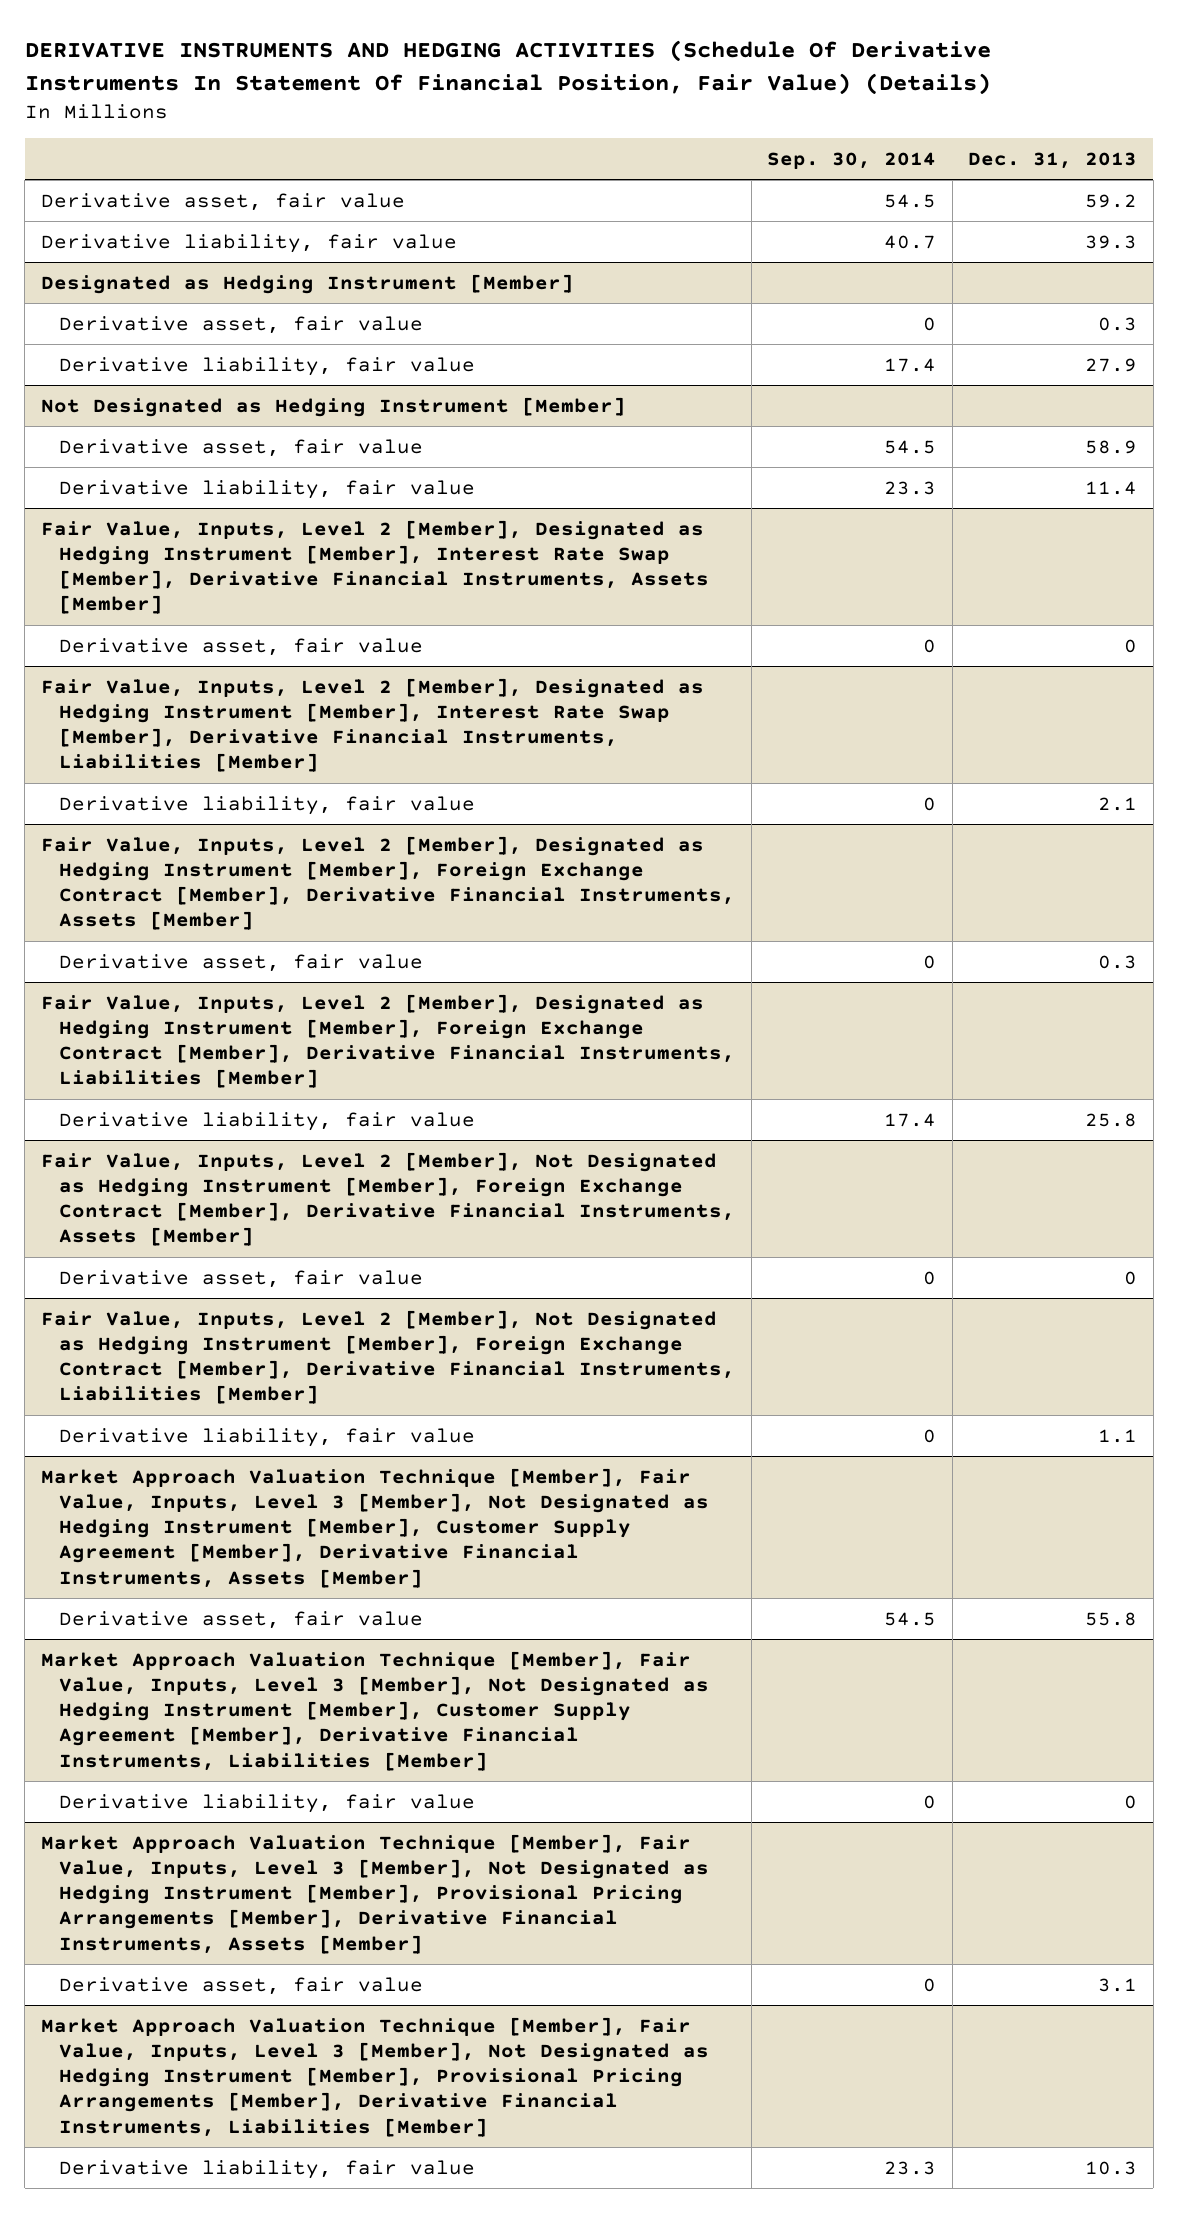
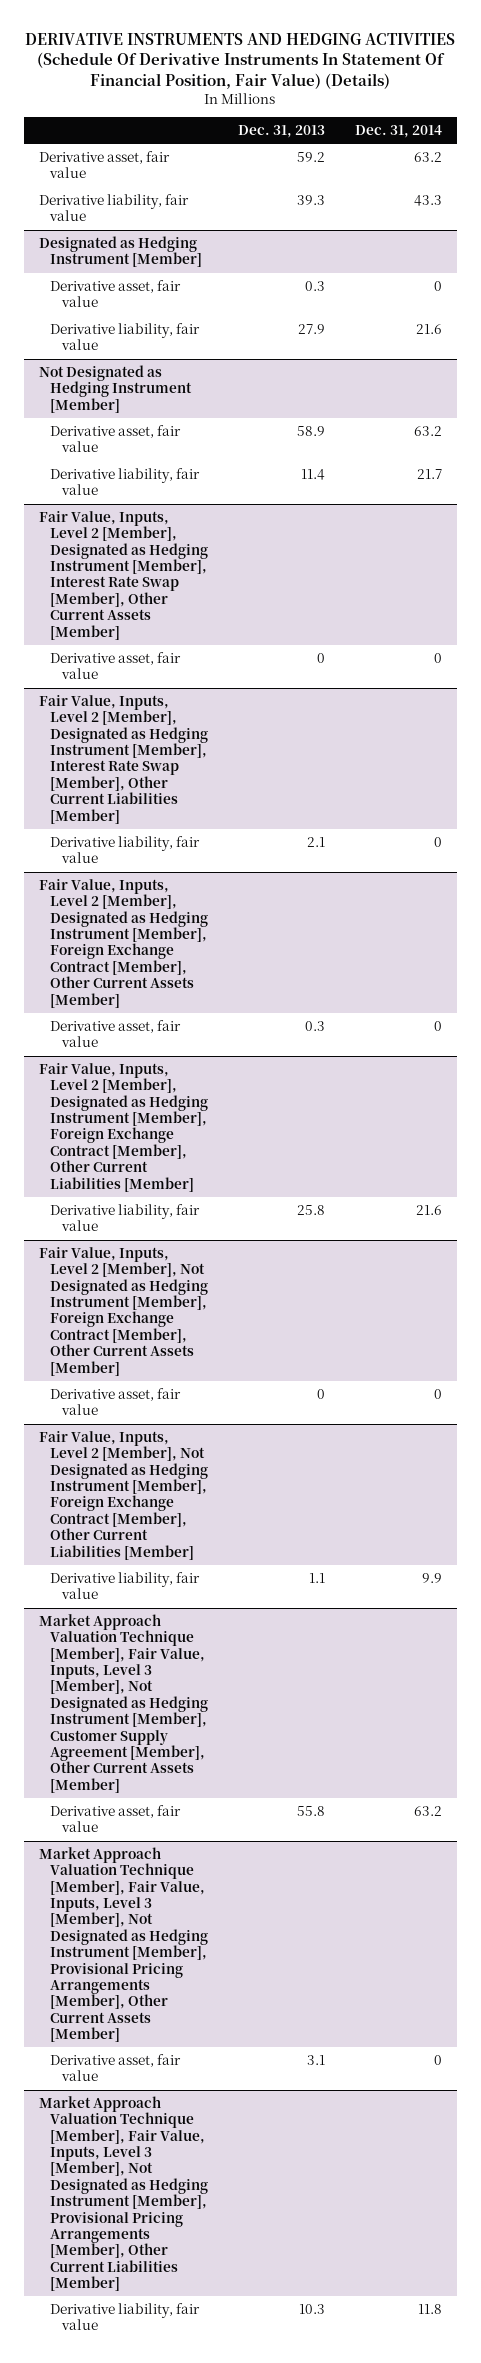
[767,151,937,169] Sep. 30, 2014 -> none
none -> [354,124,442,138] Dec. 31, 2014
[41,519,709,615] Fair Value, Inputs, Level 2 [Member], Designated as Hedging Instrument [Member], Interest Rate Swap [Member], Derivative Financial Instruments, Assets [Member] -> [38,511,209,640] Fair Value, Inputs, Level 2 [Member], Designated as Hedging Instrument [Member], Interest Rate Swap [Member], Other Current Assets [Member]
[41,677,705,773] Fair Value, Inputs, Level 2 [Member], Designated as Hedging Instrument [Member], Interest Rate Swap [Member], Derivative Financial Instruments, Liabilities [Member] -> [38,695,209,824] Fair Value, Inputs, Level 2 [Member], Designated as Hedging Instrument [Member], Interest Rate Swap [Member], Other Current Liabilities [Member]
[41,835,735,931] Fair Value, Inputs, Level 2 [Member], Designated as Hedging Instrument [Member], Foreign Exchange Contract [Member], Derivative Financial Instruments, Assets [Member] -> [38,879,209,1008] Fair Value, Inputs, Level 2 [Member], Designated as Hedging Instrument [Member], Foreign Exchange Contract [Member], Other Current Assets [Member]
[41,993,735,1089] Fair Value, Inputs, Level 2 [Member], Designated as Hedging Instrument [Member], Foreign Exchange Contract [Member], Derivative Financial Instruments, Liabilities [Member] -> [38,1063,209,1192] Fair Value, Inputs, Level 2 [Member], Designated as Hedging Instrument [Member], Foreign Exchange Contract [Member], Other Current Liabilities [Member]
[41,1151,735,1247] Fair Value, Inputs, Level 2 [Member], Not Designated as Hedging Instrument [Member], Foreign Exchange Contract [Member], Derivative Financial Instruments, Assets [Member] -> [38,1247,209,1376] Fair Value, Inputs, Level 2 [Member], Not Designated as Hedging Instrument [Member], Foreign Exchange Contract [Member], Other Current Assets [Member]
[41,1309,735,1405] Fair Value, Inputs, Level 2 [Member], Not Designated as Hedging Instrument [Member], Foreign Exchange Contract [Member], Derivative Financial Instruments, Liabilities [Member] -> [38,1431,209,1560] Fair Value, Inputs, Level 2 [Member], Not Designated as Hedging Instrument [Member], Foreign Exchange Contract [Member], Other Current Liabilities [Member]
[41,1467,709,1588] Market Approach Valuation Technique [Member], Fair Value, Inputs, Level 3 [Member], Not Designated as Hedging Instrument [Member], Customer Supply Agreement [Member], Derivative Financial Instruments, Assets [Member] -> [38,1614,209,1793] Market Approach Valuation Technique [Member], Fair Value, Inputs, Level 3 [Member], Not Designated as Hedging Instrument [Member], Customer Supply Agreement [Member], Other Current Assets [Member]
[41,1650,709,1771] Market Approach Valuation Technique [Member], Fair Value, Inputs, Level 3 [Member], Not Designated as Hedging Instrument [Member], Customer Supply Agreement [Member], Derivative Financial Instruments, Liabilities [Member] -> none
[58,1793,475,1813] Derivative liability, fair value -> none
[41,1833,709,1954] Market Approach Valuation Technique [Member], Fair Value, Inputs, Level 3 [Member], Not Designated as Hedging Instrument [Member], Provisional Pricing Arrangements [Member], Derivative Financial Instruments, Assets [Member] -> [38,1847,209,2042] Market Approach Valuation Technique [Member], Fair Value, Inputs, Level 3 [Member], Not Designated as Hedging Instrument [Member], Provisional Pricing Arrangements [Member], Other Current Assets [Member]
[41,2016,709,2137] Market Approach Valuation Technique [Member], Fair Value, Inputs, Level 3 [Member], Not Designated as Hedging Instrument [Member], Provisional Pricing Arrangements [Member], Derivative Financial Instruments, Liabilities [Member] -> [38,2096,209,2291] Market Approach Valuation Technique [Member], Fair Value, Inputs, Level 3 [Member], Not Designated as Hedging Instrument [Member], Provisional Pricing Arrangements [Member], Other Current Liabilities [Member]

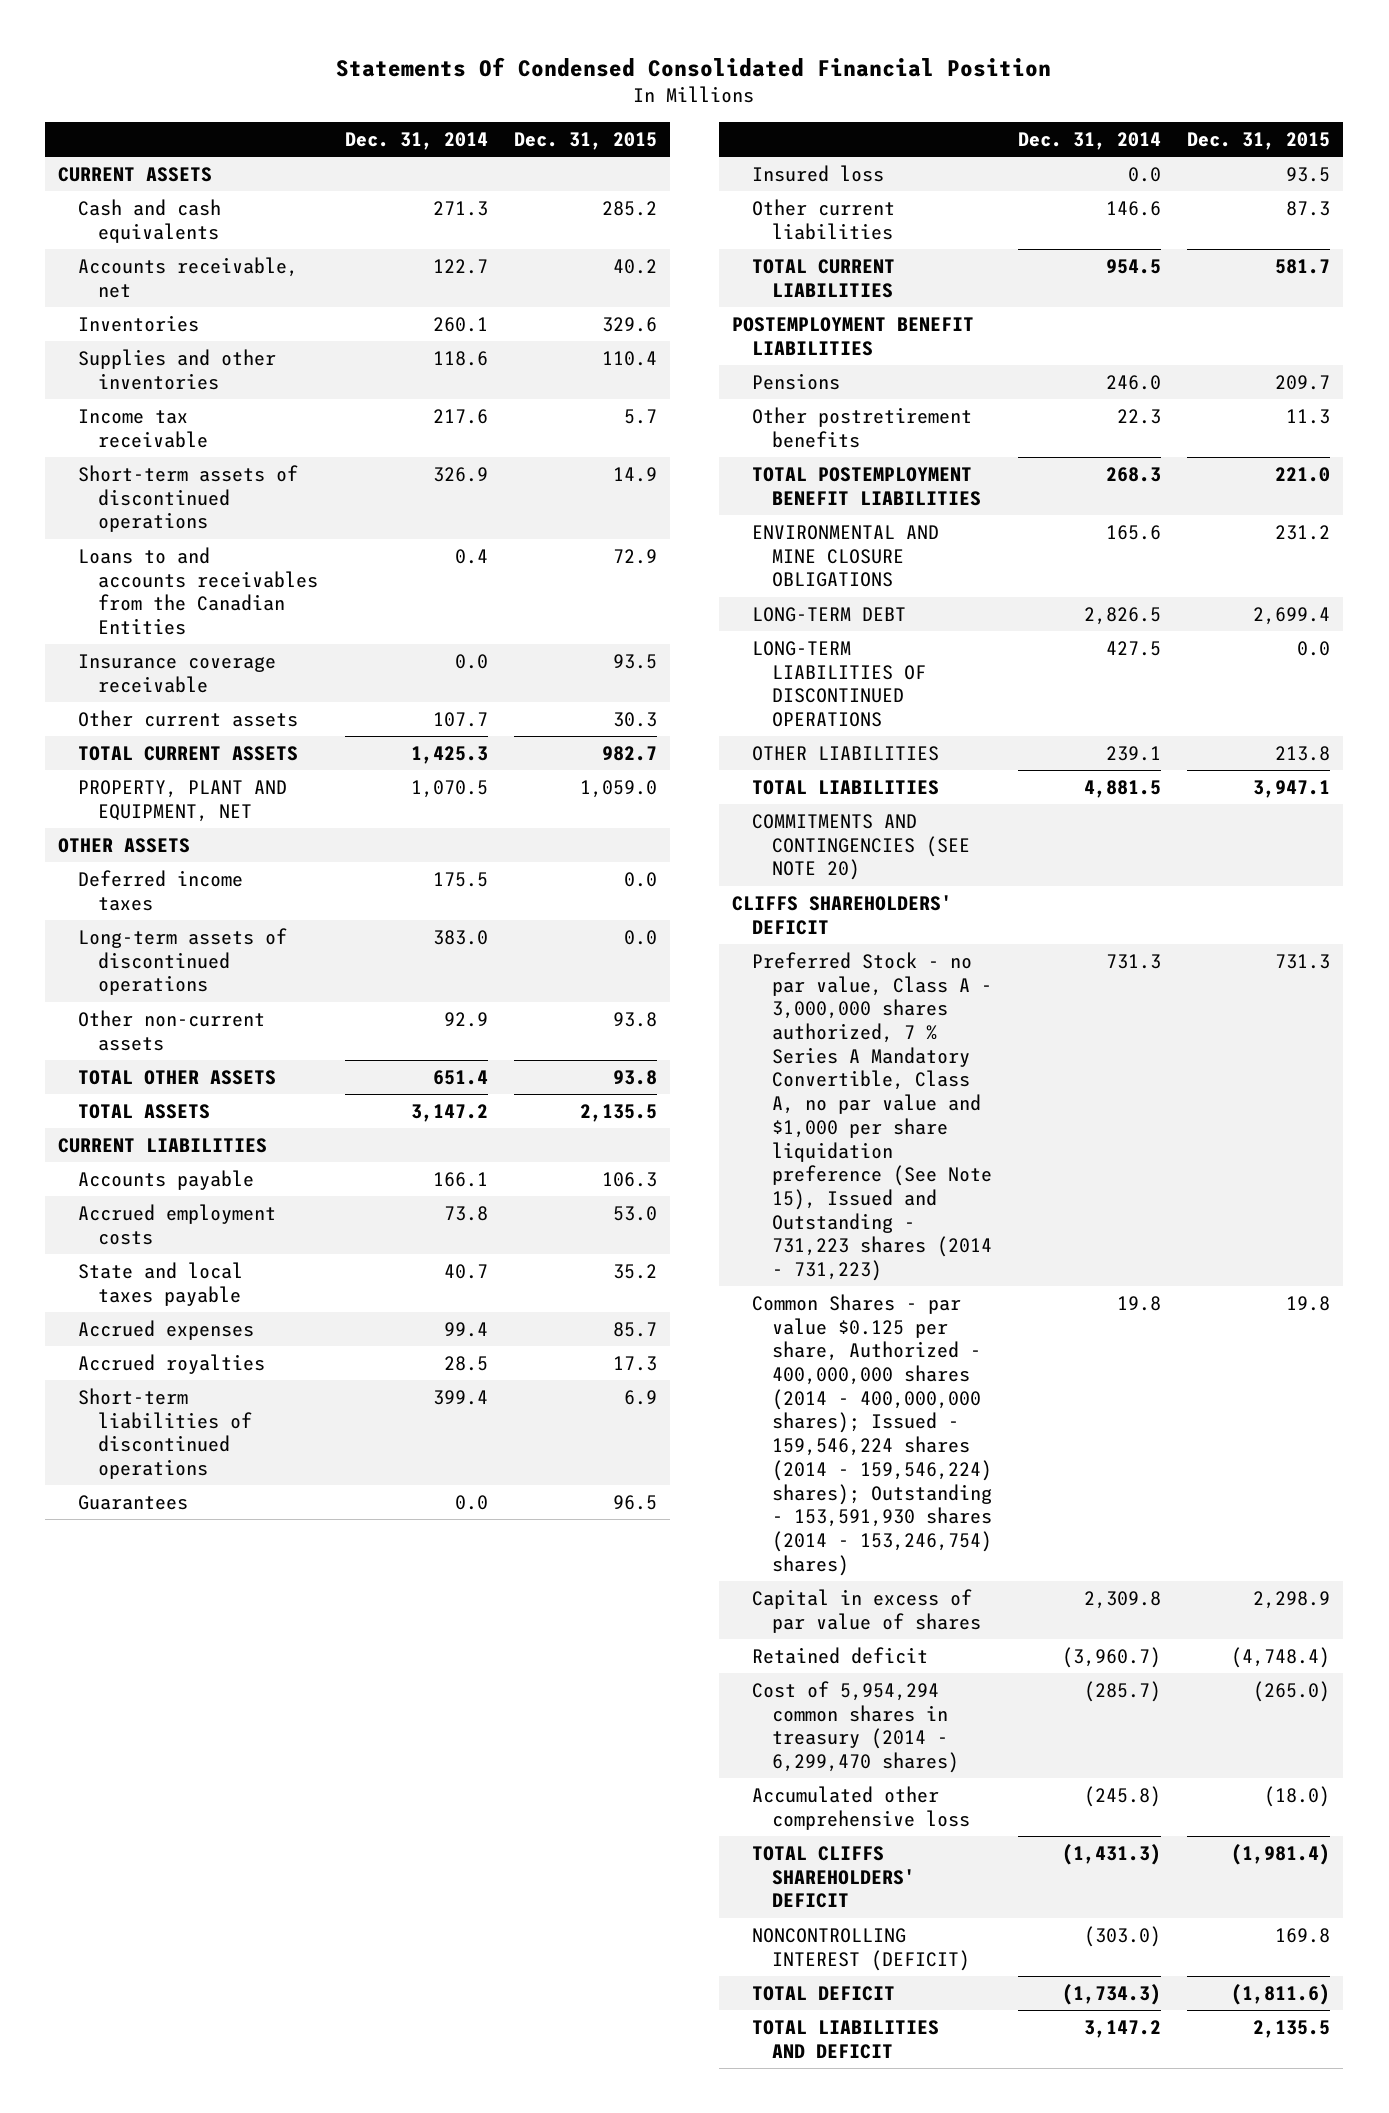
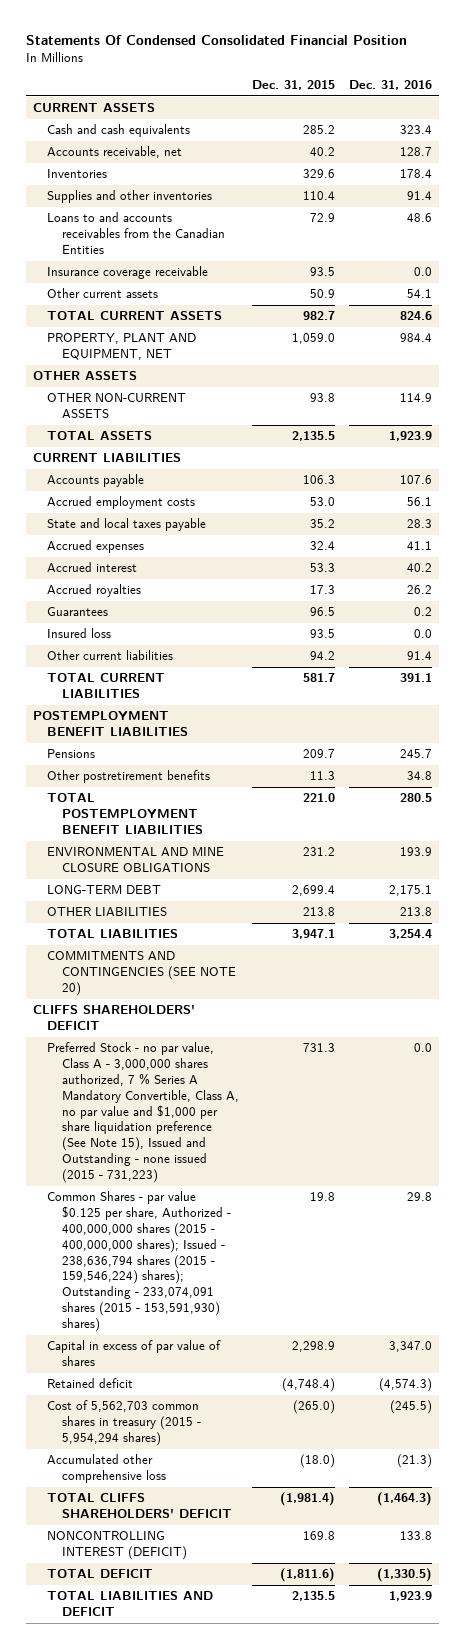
[344,131,488,150] Dec. 31, 2014 -> none
none -> [349,80,433,91] Dec. 31, 2016
[78,408,209,448] Income tax receivable -> none
[78,464,299,533] Short-term assets of discontinued operations -> none
[612,711,657,727] 30.3 -> [310,289,336,299] 50.9
[78,869,244,911] Deferred income taxes -> none
[78,927,288,996] Long-term assets of discontinued operations -> none
[78,1069,277,1085] TOTAL OTHER ASSETS -> none
[78,1009,266,1051] Other non-current assets -> [47,393,187,419] OTHER NON-CURRENT ASSETS
[612,1321,657,1337] 85.7 -> [310,541,336,551] 32.4
none -> [47,562,138,573] Accrued interest
[78,1387,253,1480] Short-term liabilities of discontinued operations -> none
[1286,200,1331,216] 87.3 -> [310,651,336,661] 94.2
[752,640,927,728] LONG-TERM LIABILITIES OF DISCONTINUED OPERATIONS -> none
[752,951,993,1282] Preferred Stock - no par value, Class A - 3,000,000 shares authorized, 7 % Series A Mandatory Convertible, Class A, no par value and $1,000 per share liquidation preference (See Note 15), Issued and Outstanding - 731,223 shares (2014 - 731,223) -> [47,1042,239,1183] Preferred Stock - no par value, Class A - 3,000,000 shares authorized, 7 % Series A Mandatory Convertible, Class A, no par value and $1,000 per share liquidation preference (See Note 15), Issued and Outstanding - none issued (2015 - 731,223)
[752,1293,993,1576] Common Shares - par value $0.125 per share, Authorized - 400,000,000 shares (2014 - 400,000,000 shares); Issued - 159,546,224 shares (2014 - 159,546,224) shares); Outstanding - 153,591,930 shares (2014 - 153,246,754) shares) -> [47,1191,231,1332] Common Shares - par value $0.125 per share, Authorized - 400,000,000 shares (2015 - 400,000,000 shares); Issued - 238,636,794 shares (2015 - 159,546,224) shares); Outstanding - 233,074,091 shares (2015 - 153,591,930) shares)
[752,1680,960,1774] Cost of 5,954,294 common shares in treasury (2014 - 6,299,470 shares) -> [47,1400,201,1446] Cost of 5,562,703 common shares in treasury (2015 - 5,954,294 shares)

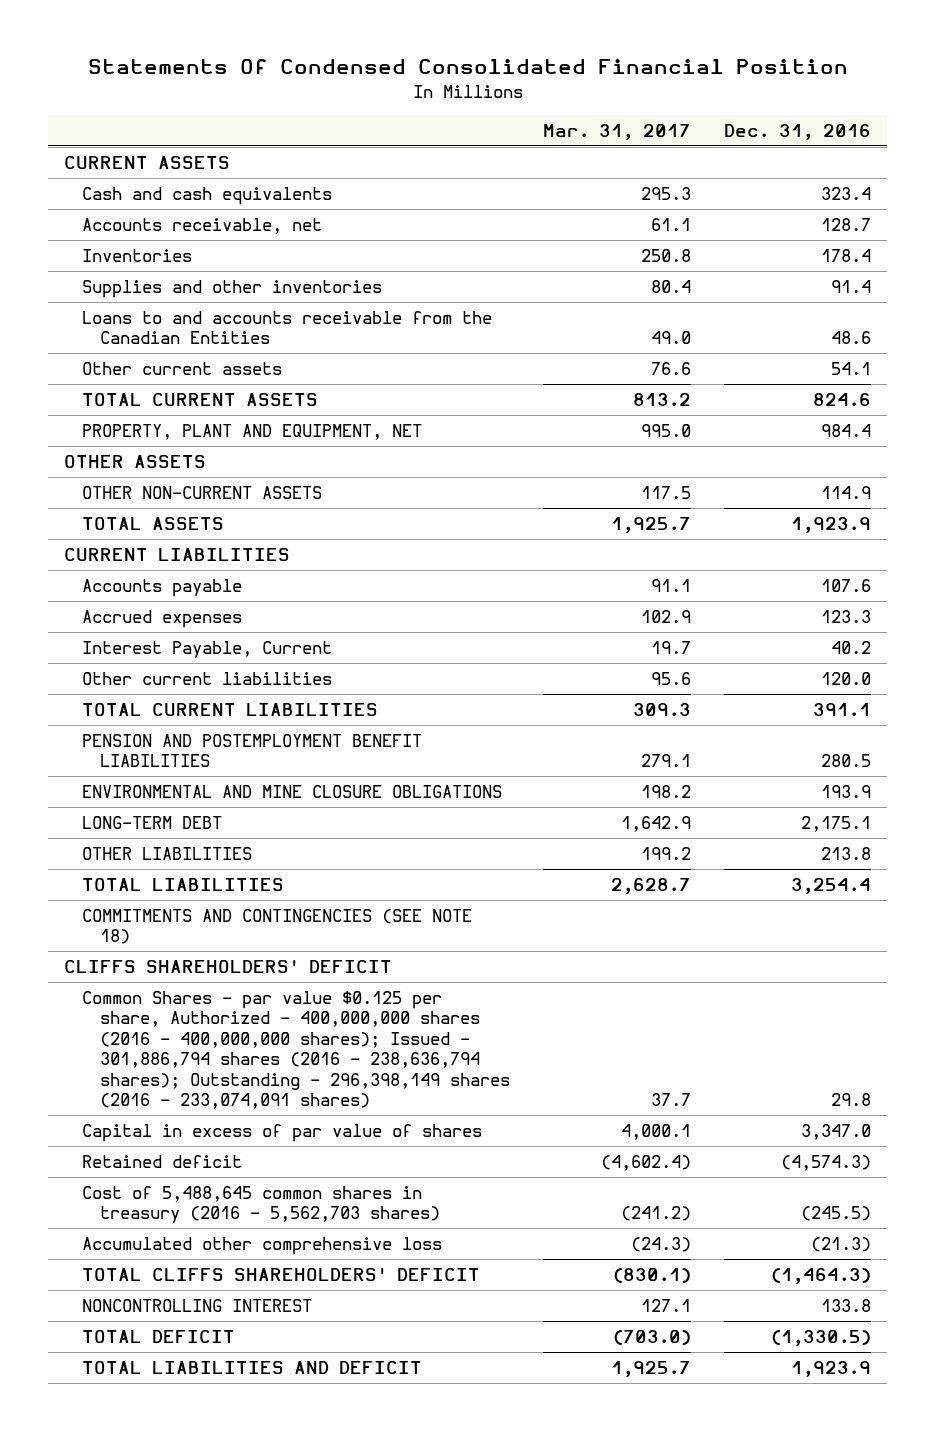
[252,80,336,91] Dec. 31, 2015 -> none
none -> [542,123,691,140] Mar. 31, 2017
[47,266,209,280] Insurance coverage receivable -> none
[47,212,225,254] Loans to and accounts receivables from the Canadian Entities -> [81,311,492,345] Loans to and accounts receivable from the Canadian Entities
[47,496,196,510] Accrued employment costs -> none
[47,518,207,532] State and local taxes payable -> none
[47,584,142,598] Accrued royalties -> none
[47,607,109,617] Guarantees -> none
[47,628,112,639] Insured loss -> none
[407,541,433,551] 41.1 -> [820,610,871,624] 123.3
[47,562,138,573] Accrued interest -> [81,641,332,659] Interest Payable, Current
[407,651,433,661] 91.4 -> [820,672,871,686] 120.0
[33,711,189,737] POSTEMPLOYMENT BENEFIT LIABILITIES -> none
[47,749,96,759] Pensions -> none
[47,770,211,784] Other postretirement benefits -> none
[47,793,203,834] TOTAL POSTEMPLOYMENT BENEFIT LIABILITIES -> [81,734,422,768] PENSION AND POSTEMPLOYMENT BENEFIT LIABILITIES
[47,951,236,996] COMMITMENTS AND CONTINGENCIES (SEE NOTE 20) -> [81,909,472,945] COMMITMENTS AND CONTINGENCIES (SEE NOTE 18)
[47,1042,239,1183] Preferred Stock - no par value, Class A - 3,000,000 shares authorized, 7 % Series A Mandatory Convertible, Class A, no par value and $1,000 per share liquidation preference (See Note 15), Issued and Outstanding - none issued (2015 - 731,223) -> none
[47,1191,231,1332] Common Shares - par value $0.125 per share, Authorized - 400,000,000 shares (2015 - 400,000,000 shares); Issued - 238,636,794 shares (2015 - 159,546,224) shares); Outstanding - 233,074,091 shares (2015 - 153,591,930) shares) -> [81,991,510,1110] Common Shares - par value $0.125 per share, Authorized - 400,000,000 shares (2016 - 400,000,000 shares); Issued - 301,886,794 shares (2016 - 238,636,794 shares); Outstanding - 296,398,149 shares (2016 - 233,074,091 shares)
[47,1400,201,1446] Cost of 5,562,703 common shares in treasury (2015 - 5,954,294 shares) -> [81,1186,440,1224] Cost of 5,488,645 common shares in treasury (2016 - 5,562,703 shares)
[47,1531,187,1561] NONCONTROLLING INTEREST (DEFICIT) -> [81,1299,312,1313] NONCONTROLLING INTEREST

